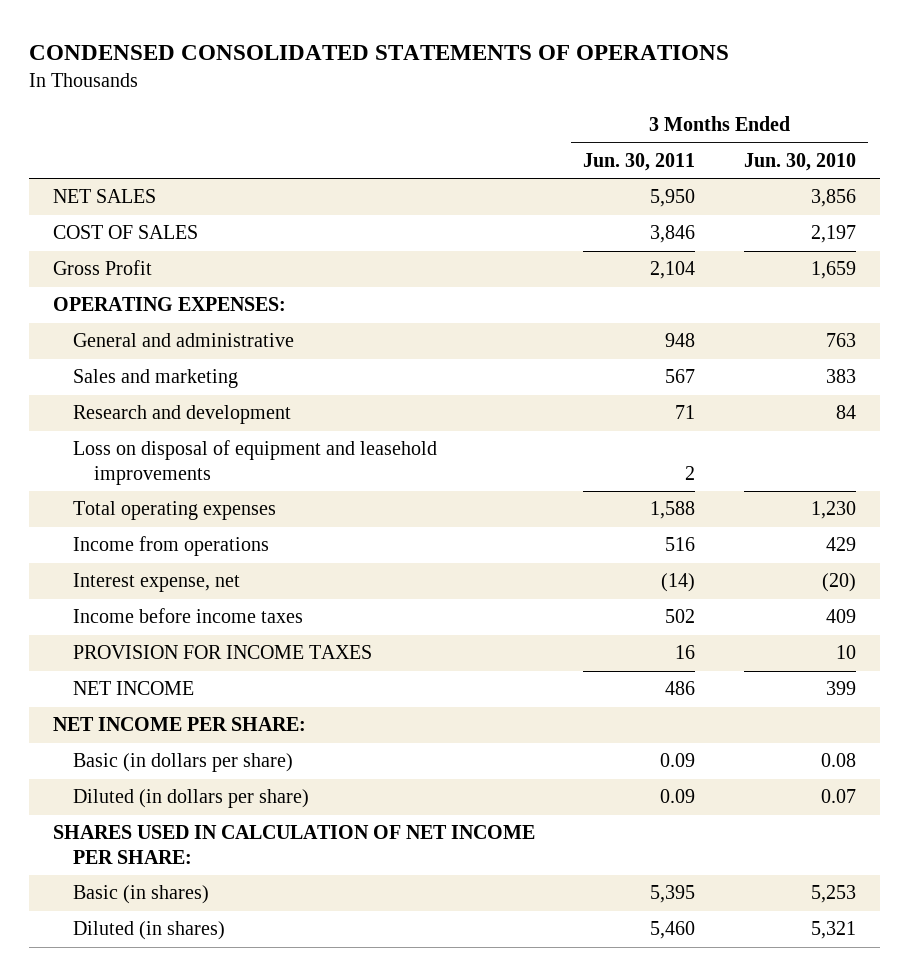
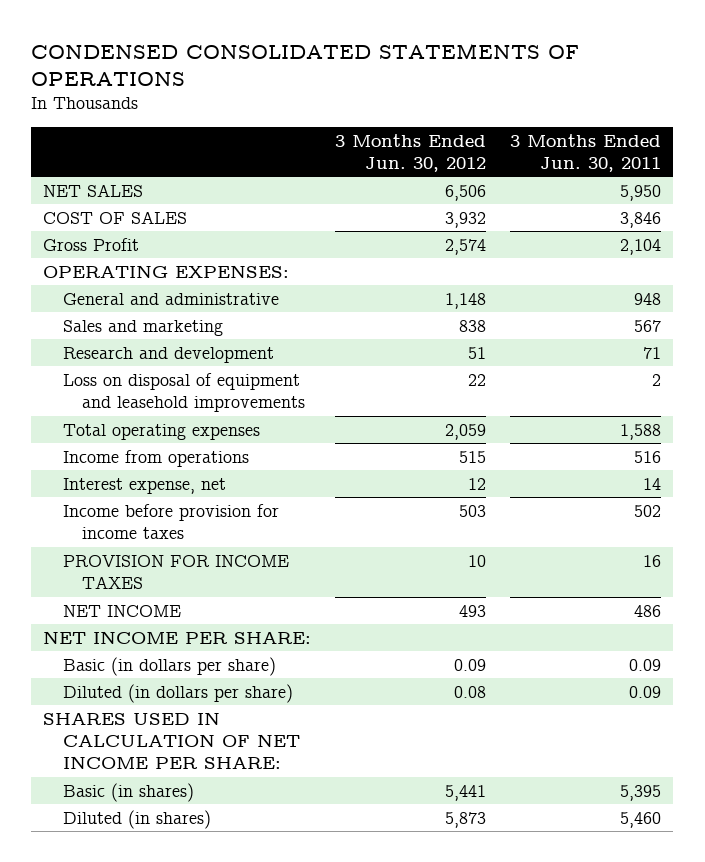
[743,152,856,171] Jun. 30, 2010 -> none
none -> [335,133,487,172] 3 Months Ended Jun. 30, 2012
[661,573,696,593] (14) -> [643,477,662,490] 14
[73,608,304,624] Income before income taxes -> [62,503,279,539] Income before provision for income taxes

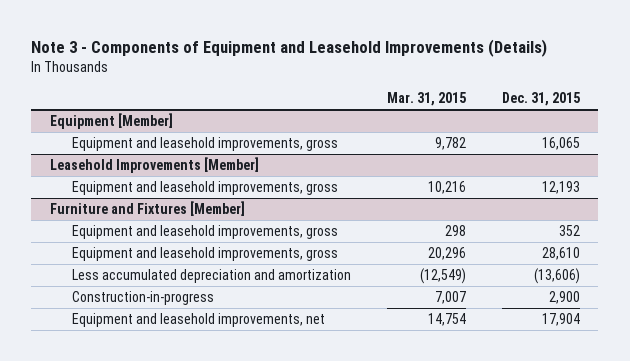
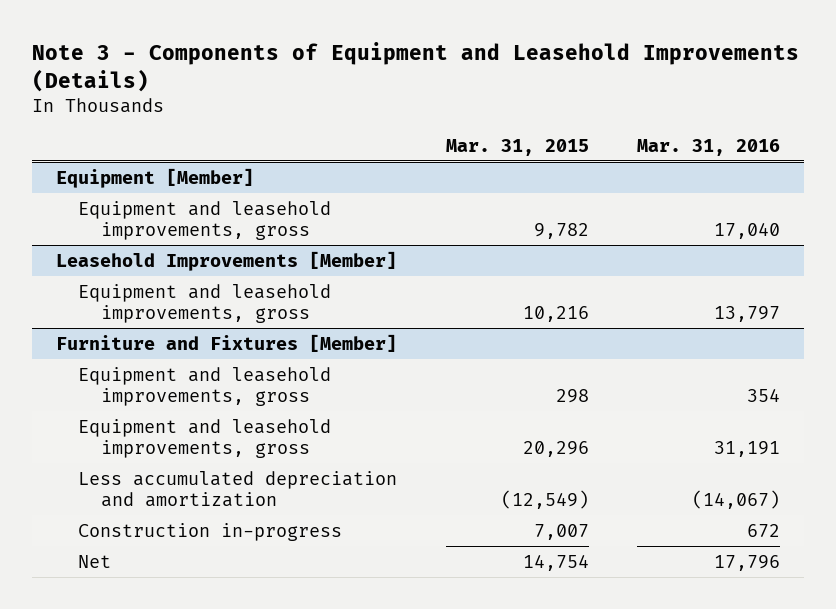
[502,91,581,106] Dec. 31, 2015 -> none
none -> [636,138,780,156] Mar. 31, 2016
[71,291,214,306] Construction-in-progress -> [78,522,343,541] Construction in-progress
[71,313,325,328] Equipment and leasehold improvements, net -> [78,554,112,568] Net

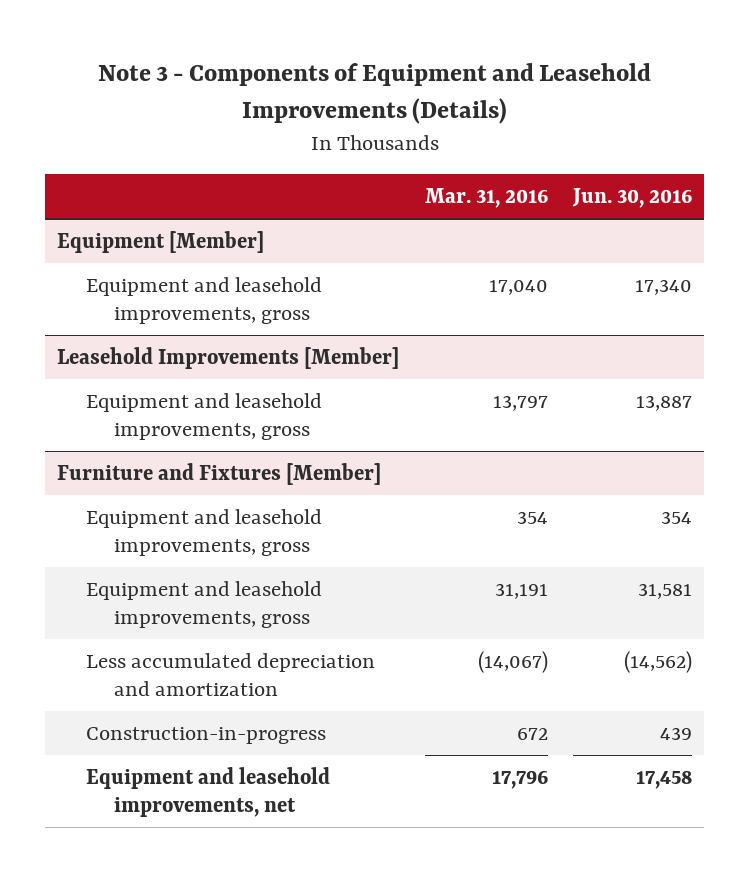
[445,138,589,156] Mar. 31, 2015 -> none
none -> [571,187,692,208] Jun. 30, 2016
[78,522,343,541] Construction in-progress -> [85,726,326,744] Construction-in-progress
[78,554,112,568] Net -> [85,766,330,818] Equipment and leasehold improvements, net

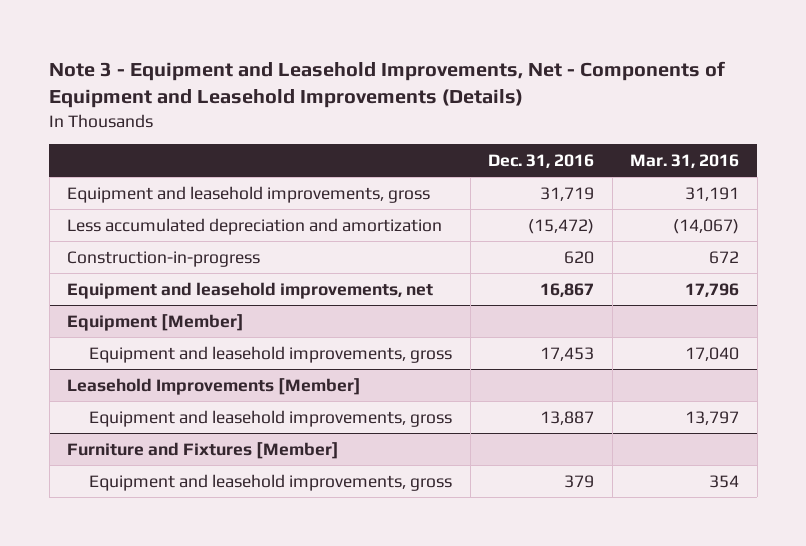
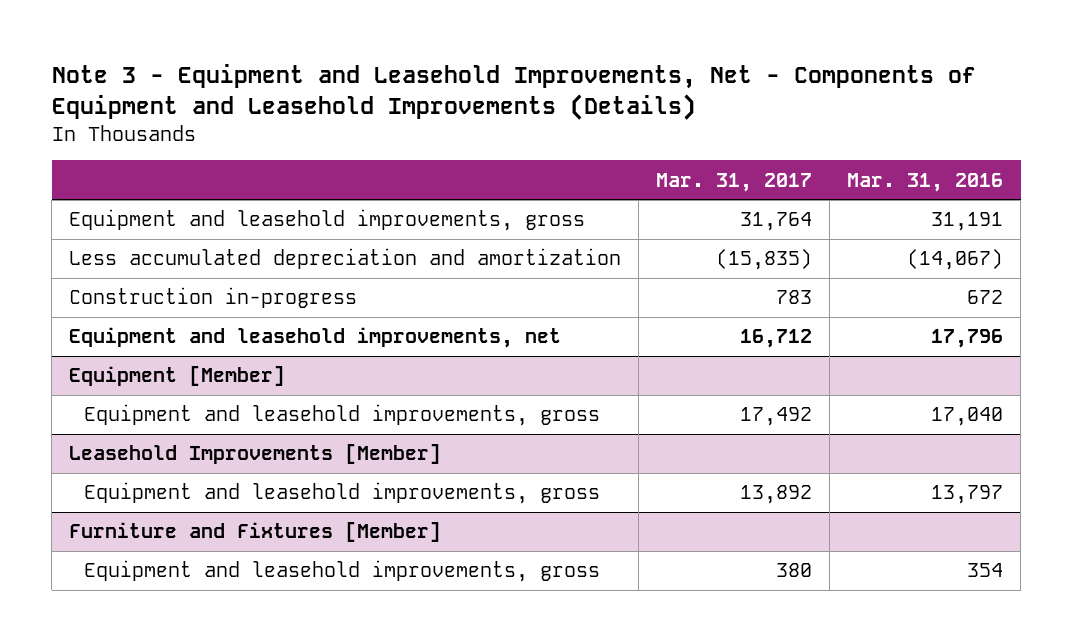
[488,153,595,168] Dec. 31, 2016 -> none
none -> [656,172,813,192] Mar. 31, 2017
[67,250,261,267] Construction-in-progress -> [69,287,358,309] Construction in-progress

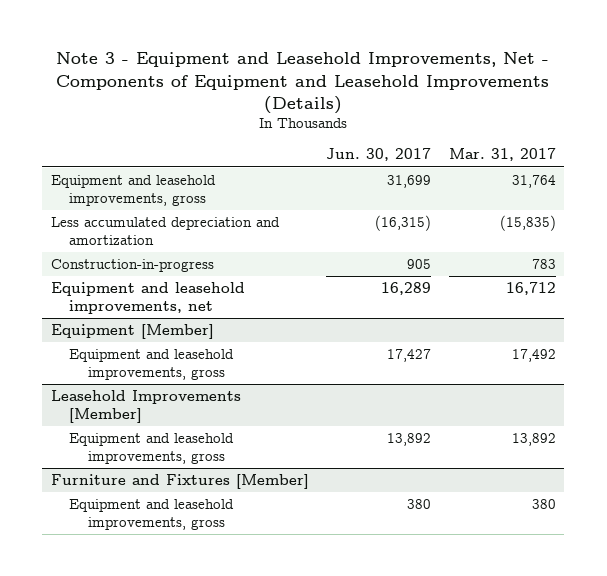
[847,172,1004,192] Mar. 31, 2016 -> none
none -> [326,148,432,162] Jun. 30, 2017
[69,287,358,309] Construction in-progress -> [50,259,214,273] Construction-in-progress

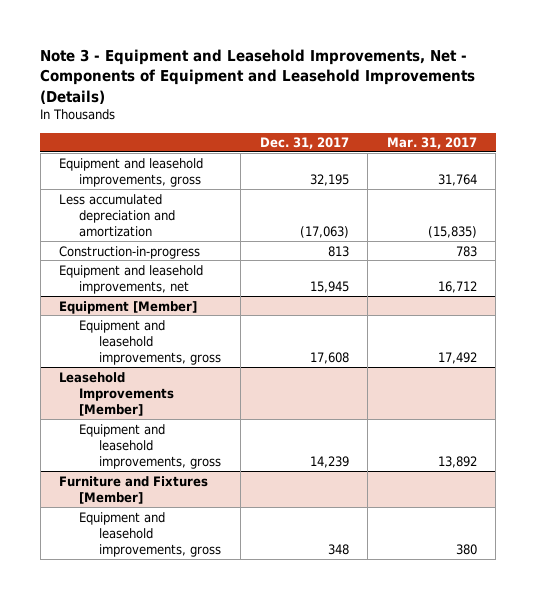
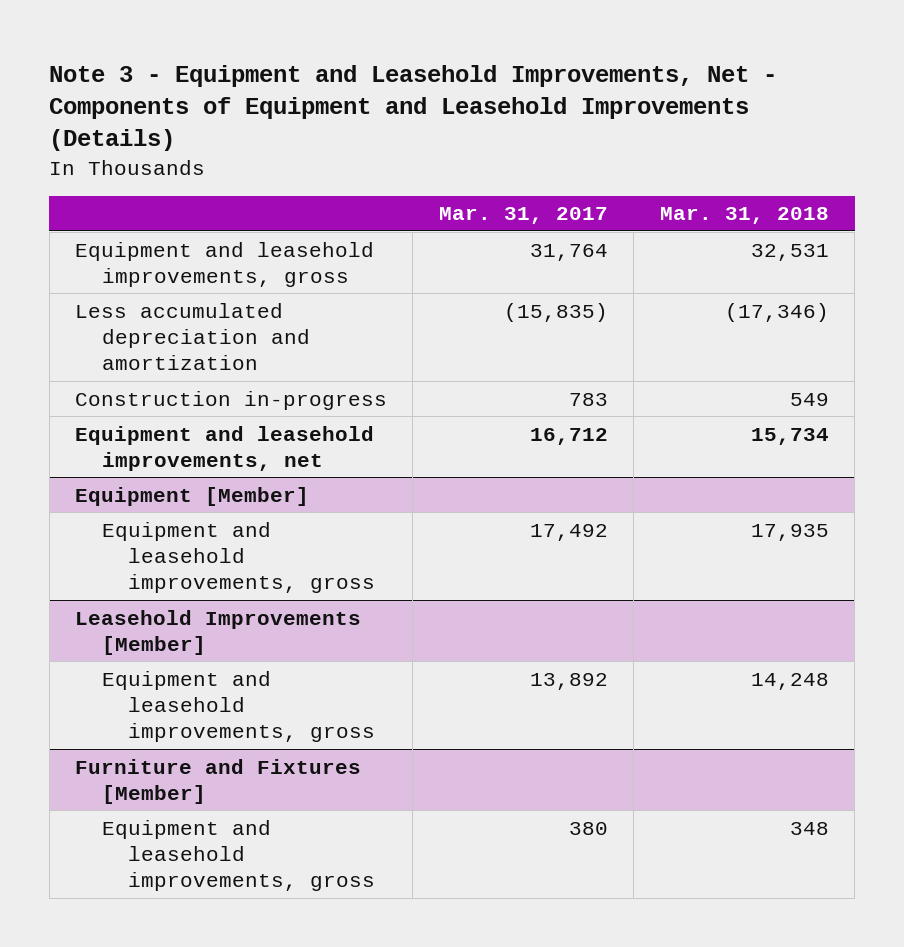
[259,137,349,150] Dec. 31, 2017 -> none
none -> [659,207,829,225] Mar. 31, 2018
[59,245,201,259] Construction-in-progress -> [75,390,388,410] Construction in-progress

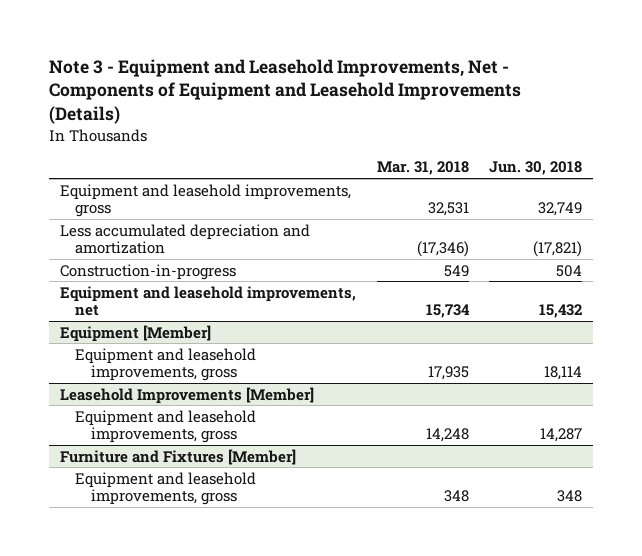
[438,207,608,225] Mar. 31, 2017 -> none
none -> [489,161,583,176] Jun. 30, 2018
[75,390,388,410] Construction in-progress -> [59,263,236,280] Construction-in-progress

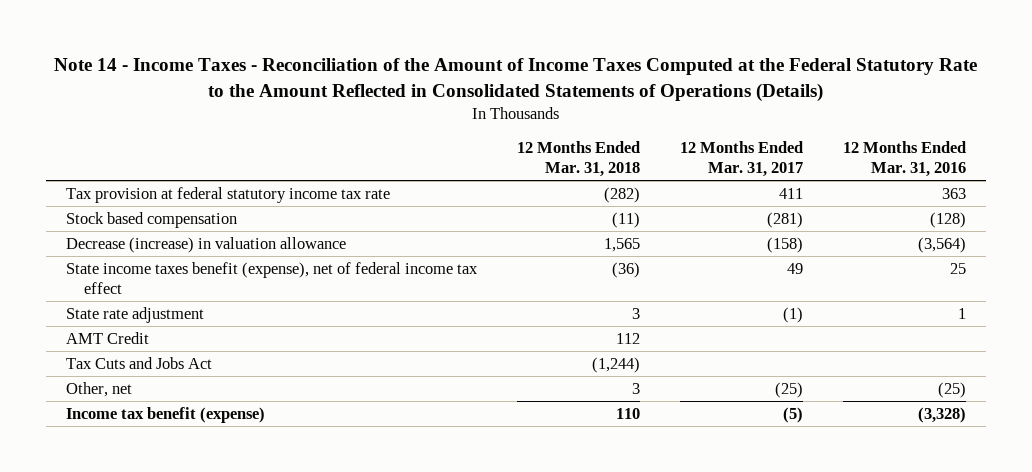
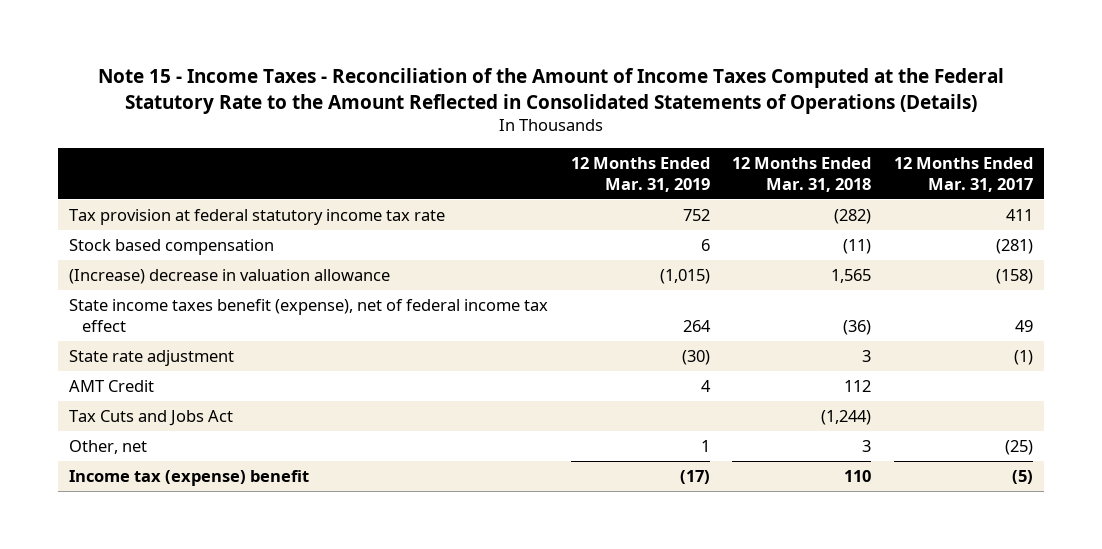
[54,58,978,102] Note 14 - Income Taxes - Reconciliation of the Amount of Income Taxes Computed at the Federal Statutory Rate to the Amount Reflected in Consolidated Statements of Operations (Details) -> [97,68,1004,115] Note 15 - Income Taxes - Reconciliation of the Amount of Income Taxes Computed at the Federal Statutory Rate to the Amount Reflected in Consolidated Statements of Operations (Details)
[843,141,967,178] 12 Months Ended Mar. 31, 2016 -> none
none -> [570,156,710,193] 12 Months Ended Mar. 31, 2019
[65,236,346,253] Decrease (increase) in valuation allowance -> [69,268,391,284] (Increase) decrease in valuation allowance
[65,406,265,423] Income tax benefit (expense) -> [69,469,310,486] Income tax (expense) benefit

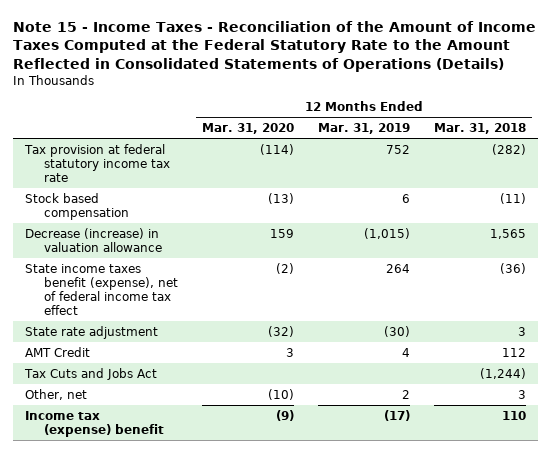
[893,156,1033,193] 12 Months Ended Mar. 31, 2017 -> none
none -> [201,123,294,135] Mar. 31, 2020
[69,268,391,284] (Increase) decrease in valuation allowance -> [25,227,162,252] Decrease (increase) in valuation allowance
[700,439,710,452] 1 -> [401,389,410,399] 2

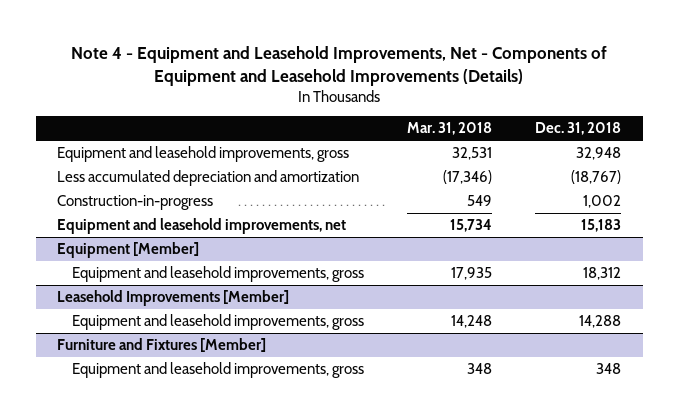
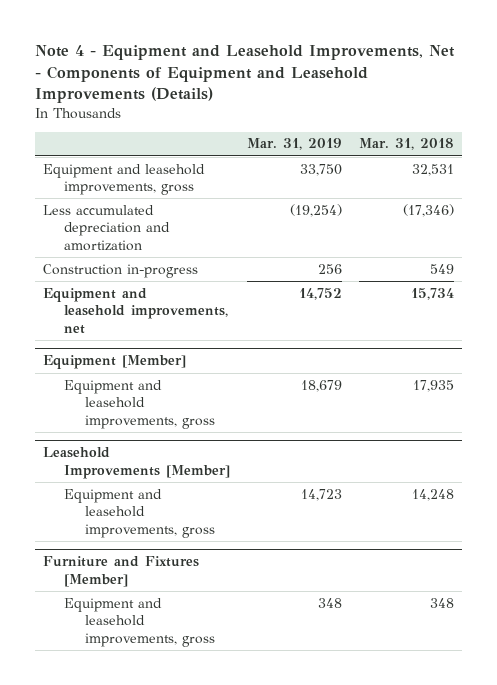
[534,122,621,136] Dec. 31, 2018 -> none
none -> [247,138,343,151] Mar. 31, 2019
[57,195,214,211] Construction-in-progress -> [43,263,199,278] Construction in-progress

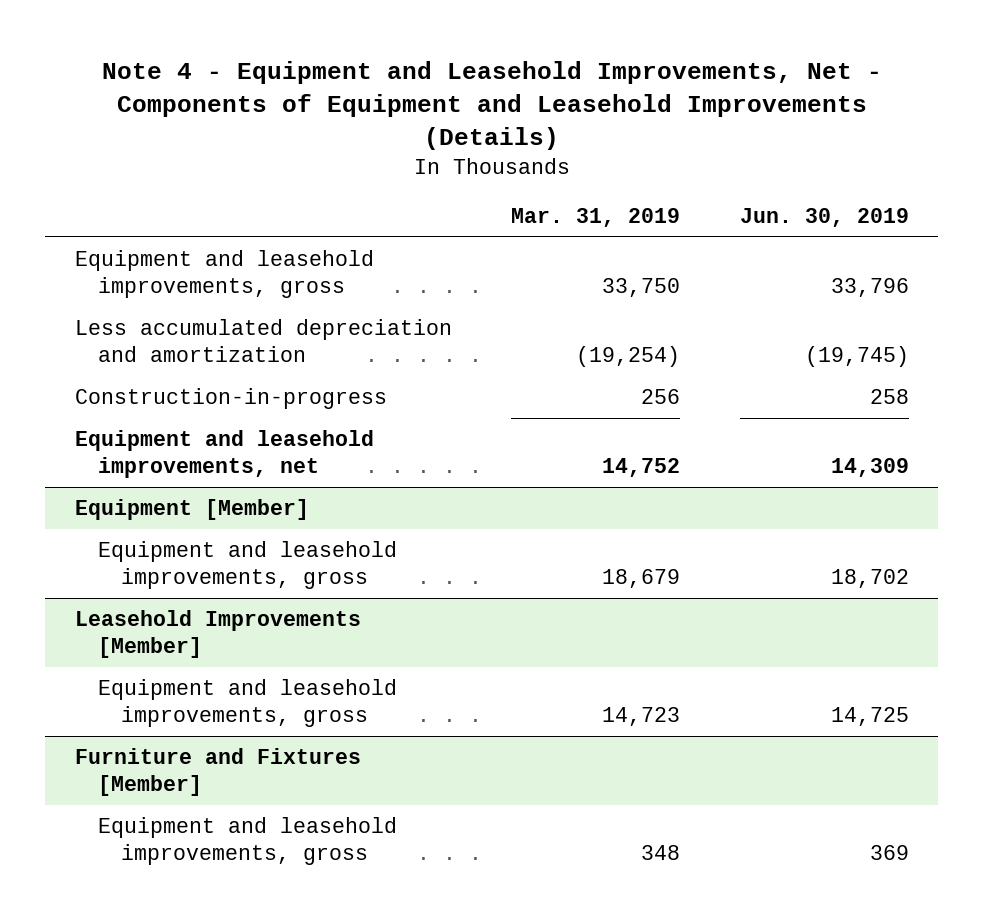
[358,138,454,151] Mar. 31, 2018 -> none
none -> [739,208,909,228] Jun. 30, 2019
[43,263,199,278] Construction in-progress -> [75,387,388,409] Construction-in-progress

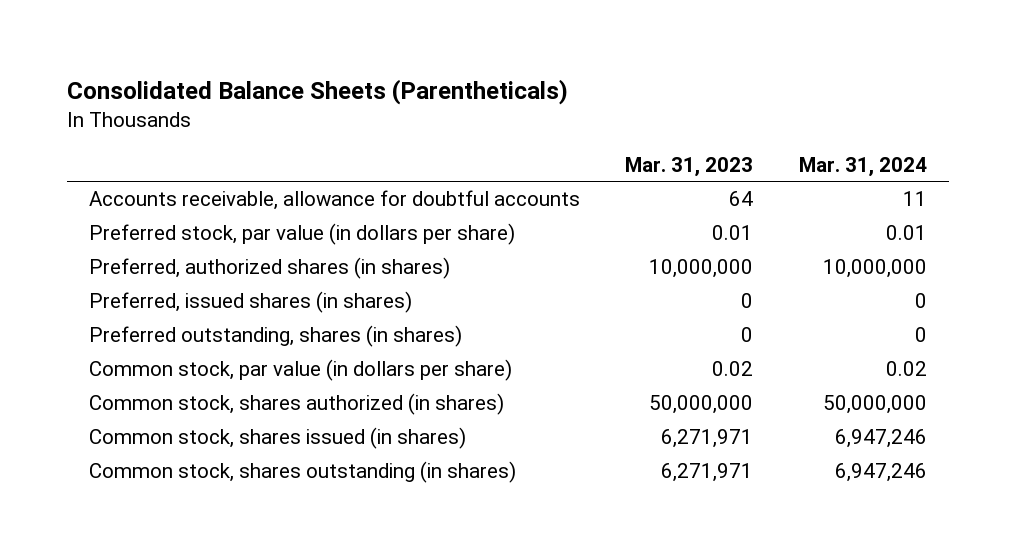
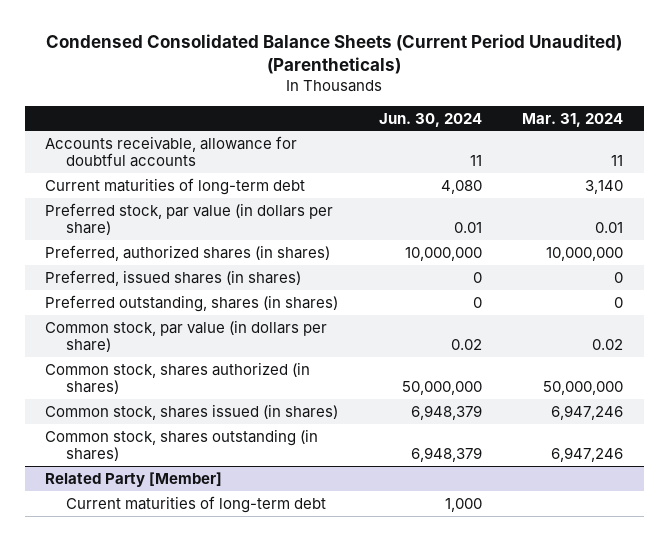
[66,78,568,105] Consolidated Balance Sheets (Parentheticals) -> [46,33,623,74] Condensed Consolidated Balance Sheets (Current Period Unaudited) (Parentheticals)
[625,156,754,177] Mar. 31, 2023 -> none
none -> [378,112,482,127] Jun. 30, 2024
none -> [45,177,306,195] Current maturities of long-term debt
none -> [45,471,223,487] Related Party [Member]
none -> [65,495,326,513] Current maturities of long-term debt

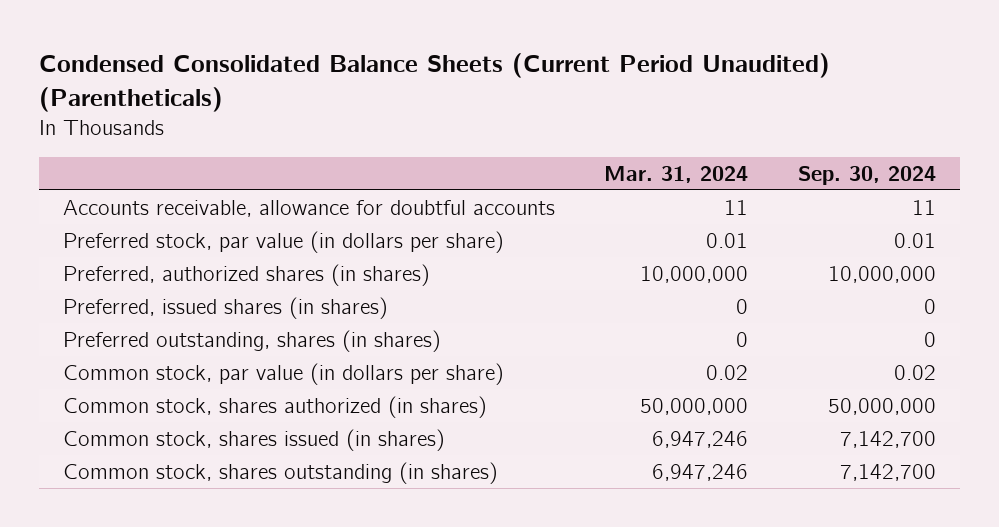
[378,112,482,127] Jun. 30, 2024 -> none
none -> [797,165,936,185] Sep. 30, 2024
[45,177,306,195] Current maturities of long-term debt -> none
[45,471,223,487] Related Party [Member] -> none
[65,495,326,513] Current maturities of long-term debt -> none

